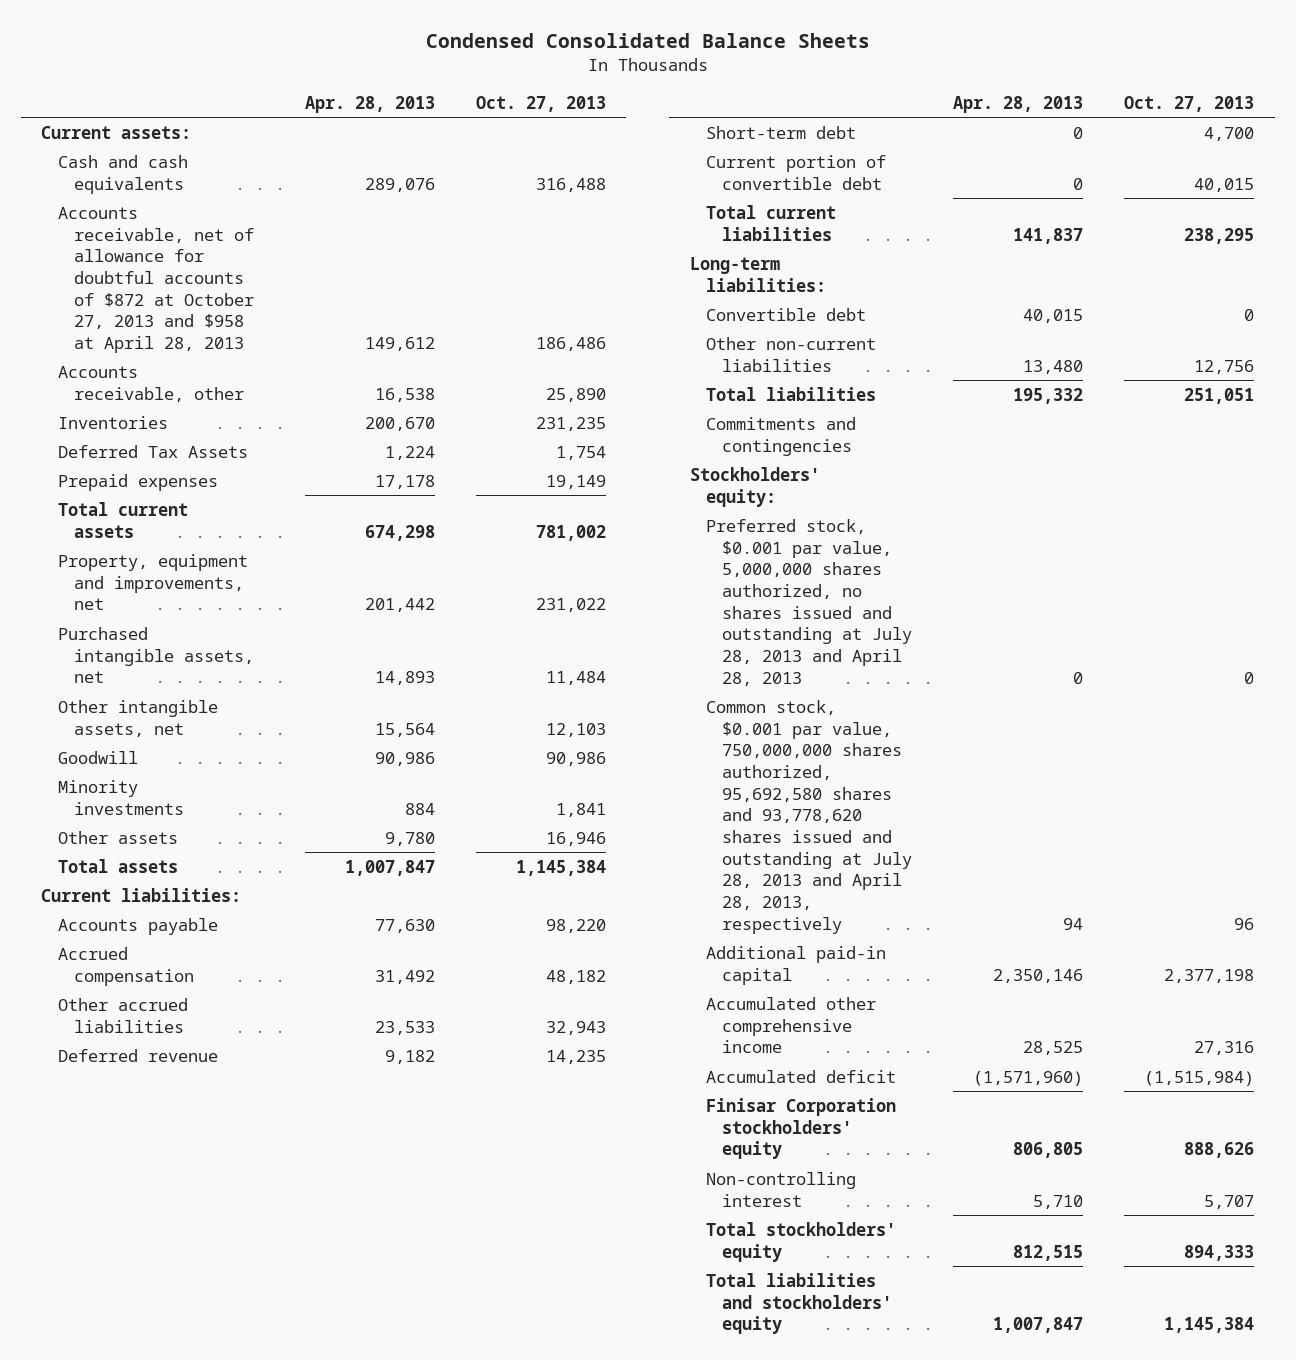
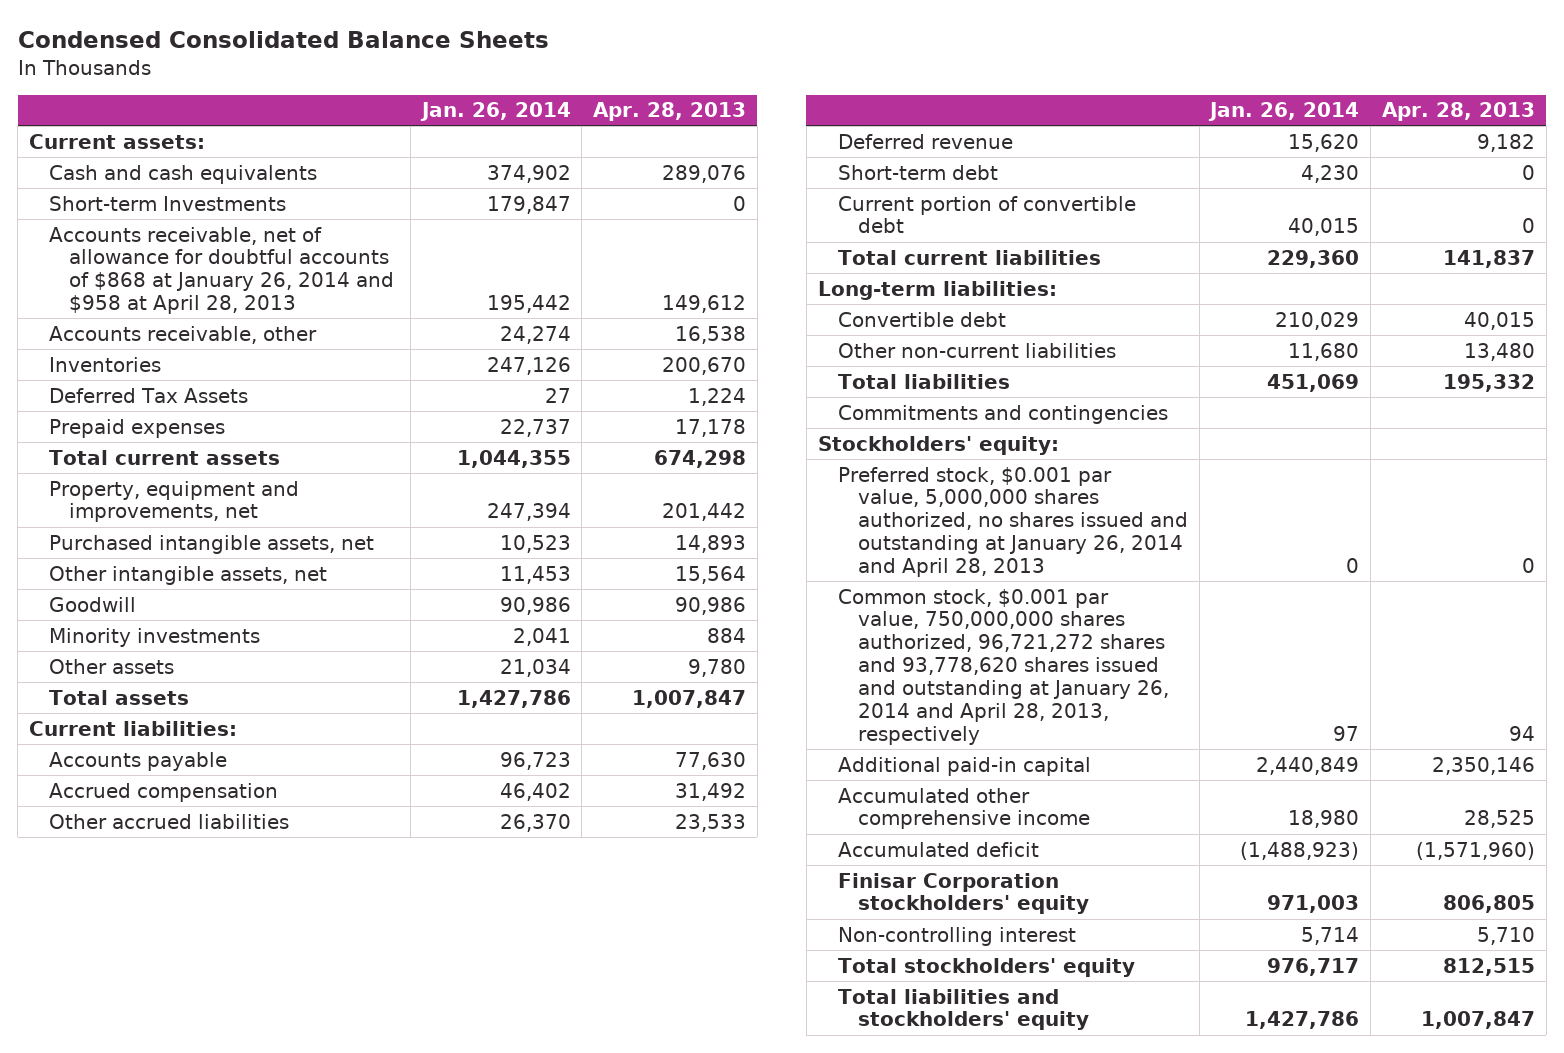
[475,95,606,112] Oct. 27, 2013 -> none
none -> [419,102,571,122] Jan. 26, 2014
none -> [49,195,287,211] Short-term Investments
[57,206,255,353] Accounts receivable, net of allowance for doubtful accounts of $872 at October 27, 2013 and $958 at April 28, 2013 -> [49,226,395,315] Accounts receivable, net of allowance for doubtful accounts of $868 at January 26, 2014 and $958 at April 28, 2013
[706,518,913,686] Preferred stock, $0.001 par value, 5,000,000 shares authorized, no shares issued and outstanding at July 28, 2013 and April 28, 2013 -> [837,466,1189,578] Preferred stock, $0.001 par value, 5,000,000 shares authorized, no shares issued and outstanding at January 26, 2014 and April 28, 2013
[706,699,913,934] Common stock, $0.001 par value, 750,000,000 shares authorized, 95,692,580 shares and 93,778,620 shares issued and outstanding at July 28, 2013 and April 28, 2013, respectively -> [837,588,1170,745] Common stock, $0.001 par value, 750,000,000 shares authorized, 96,721,272 shares and 93,778,620 shares issued and outstanding at January 26, 2014 and April 28, 2013, respectively

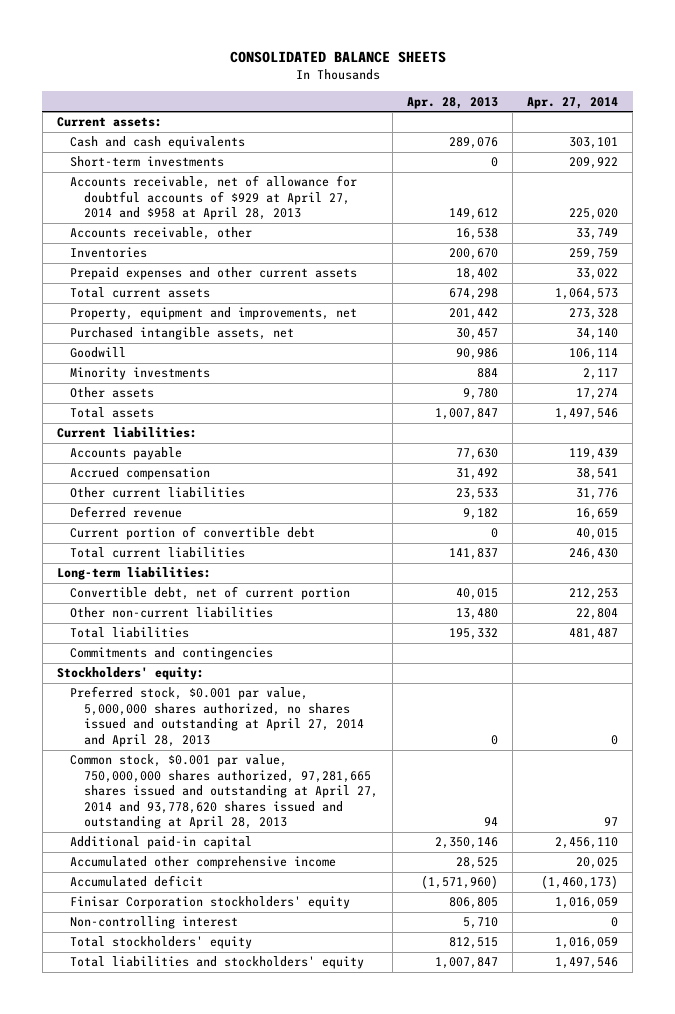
[17,31,549,49] Condensed Consolidated Balance Sheets -> [229,50,446,63] CONSOLIDATED BALANCE SHEETS
[419,102,571,122] Jan. 26, 2014 -> none
none -> [527,96,619,109] Apr. 27, 2014
[49,195,287,211] Short-term Investments -> [70,156,225,168] Short-term investments
[49,226,395,315] Accounts receivable, net of allowance for doubtful accounts of $868 at January 26, 2014 and $958 at April 28, 2013 -> [70,175,358,221] Accounts receivable, net of allowance for doubtful accounts of $929 at April 27, 2014 and $958 at April 28, 2013
[49,387,249,403] Deferred Tax Assets -> none
[49,418,226,438] Prepaid expenses -> [70,267,358,281] Prepaid expenses and other current assets
[675,418,747,437] 17,178 -> [456,268,499,281] 18,402
[49,565,328,585] Other intangible assets, net -> none
[675,534,747,553] 14,893 -> [456,328,499,341] 30,457
[49,813,290,829] Other accrued liabilities -> [70,487,246,499] Other current liabilities
[837,164,998,180] Short-term debt -> none
[837,311,1006,327] Convertible debt -> [70,586,351,601] Convertible debt, net of current portion
[837,466,1189,578] Preferred stock, $0.001 par value, 5,000,000 shares authorized, no shares issued and outstanding at January 26, 2014 and April 28, 2013 -> [70,686,365,747] Preferred stock, $0.001 par value, 5,000,000 shares authorized, no shares issued and outstanding at April 27, 2014 and April 28, 2013
[837,588,1170,745] Common stock, $0.001 par value, 750,000,000 shares authorized, 96,721,272 shares and 93,778,620 shares issued and outstanding at January 26, 2014 and April 28, 2013, respectively -> [70,754,379,830] Common stock, $0.001 par value, 750,000,000 shares authorized, 97,281,665 shares issued and outstanding at April 27, 2014 and 93,778,620 shares issued and outstanding at April 28, 2013

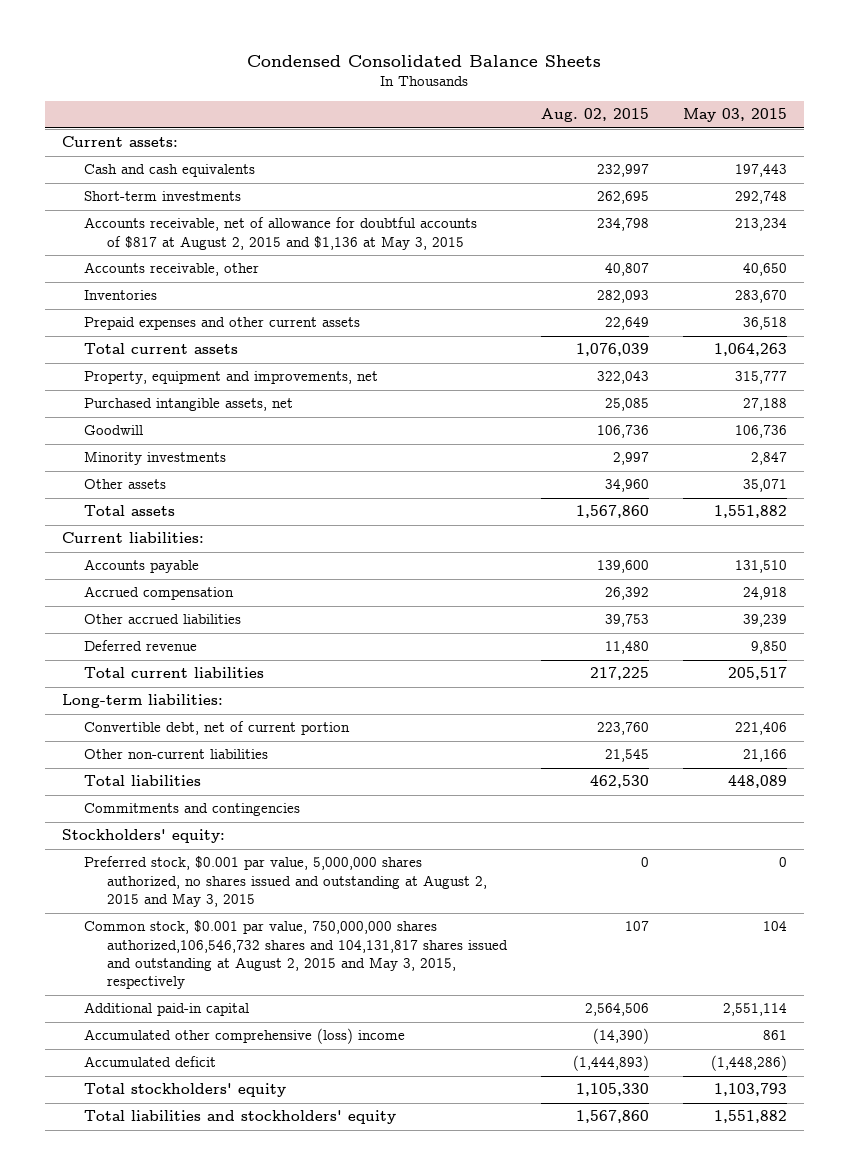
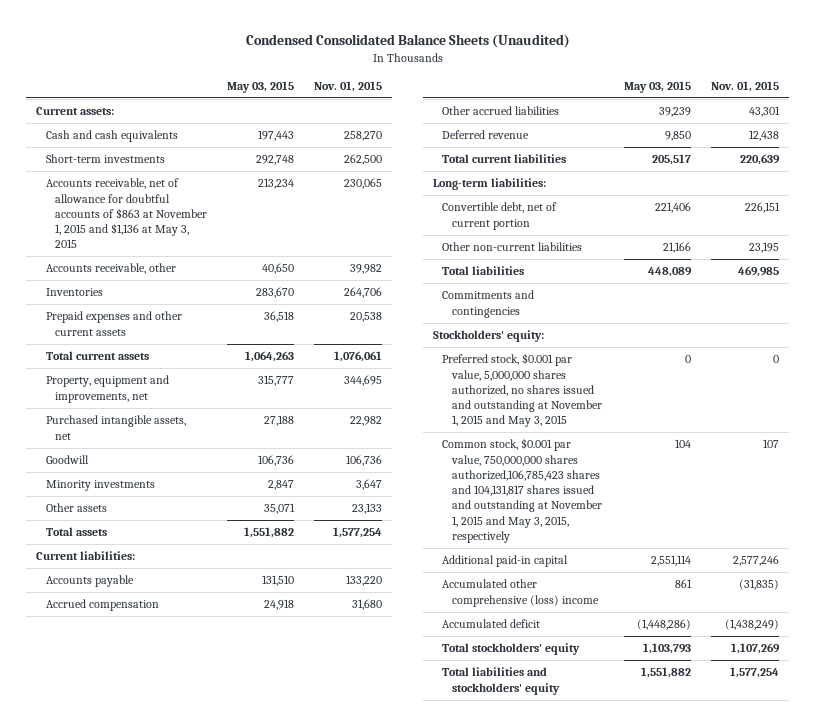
[247,54,602,67] Condensed Consolidated Balance Sheets -> [245,34,570,49] Condensed Consolidated Balance Sheets (Unaudited)
[541,108,650,123] Aug. 02, 2015 -> none
none -> [314,80,383,92] Nov. 01, 2015
[84,217,478,250] Accounts receivable, net of allowance for doubtful accounts of $817 at August 2, 2015 and $1,136 at May 3, 2015 -> [45,178,208,249] Accounts receivable, net of allowance for doubtful accounts of $863 at November 1, 2015 and $1,136 at May 3, 2015
[84,856,488,908] Preferred stock, $0.001 par value, 5,000,000 shares authorized, no shares issued and outstanding at August 2, 2015 and May 3, 2015 -> [442,353,602,428] Preferred stock, $0.001 par value, 5,000,000 shares authorized, no shares issued and outstanding at November 1, 2015 and May 3, 2015
[84,920,509,990] Common stock, $0.001 par value, 750,000,000 shares authorized,106,546,732 shares and 104,131,817 shares issued and outstanding at August 2, 2015 and May 3, 2015, respectively -> [442,438,602,544] Common stock, $0.001 par value, 750,000,000 shares authorized,106,785,423 shares and 104,131,817 shares issued and outstanding at November 1, 2015 and May 3, 2015, respectively

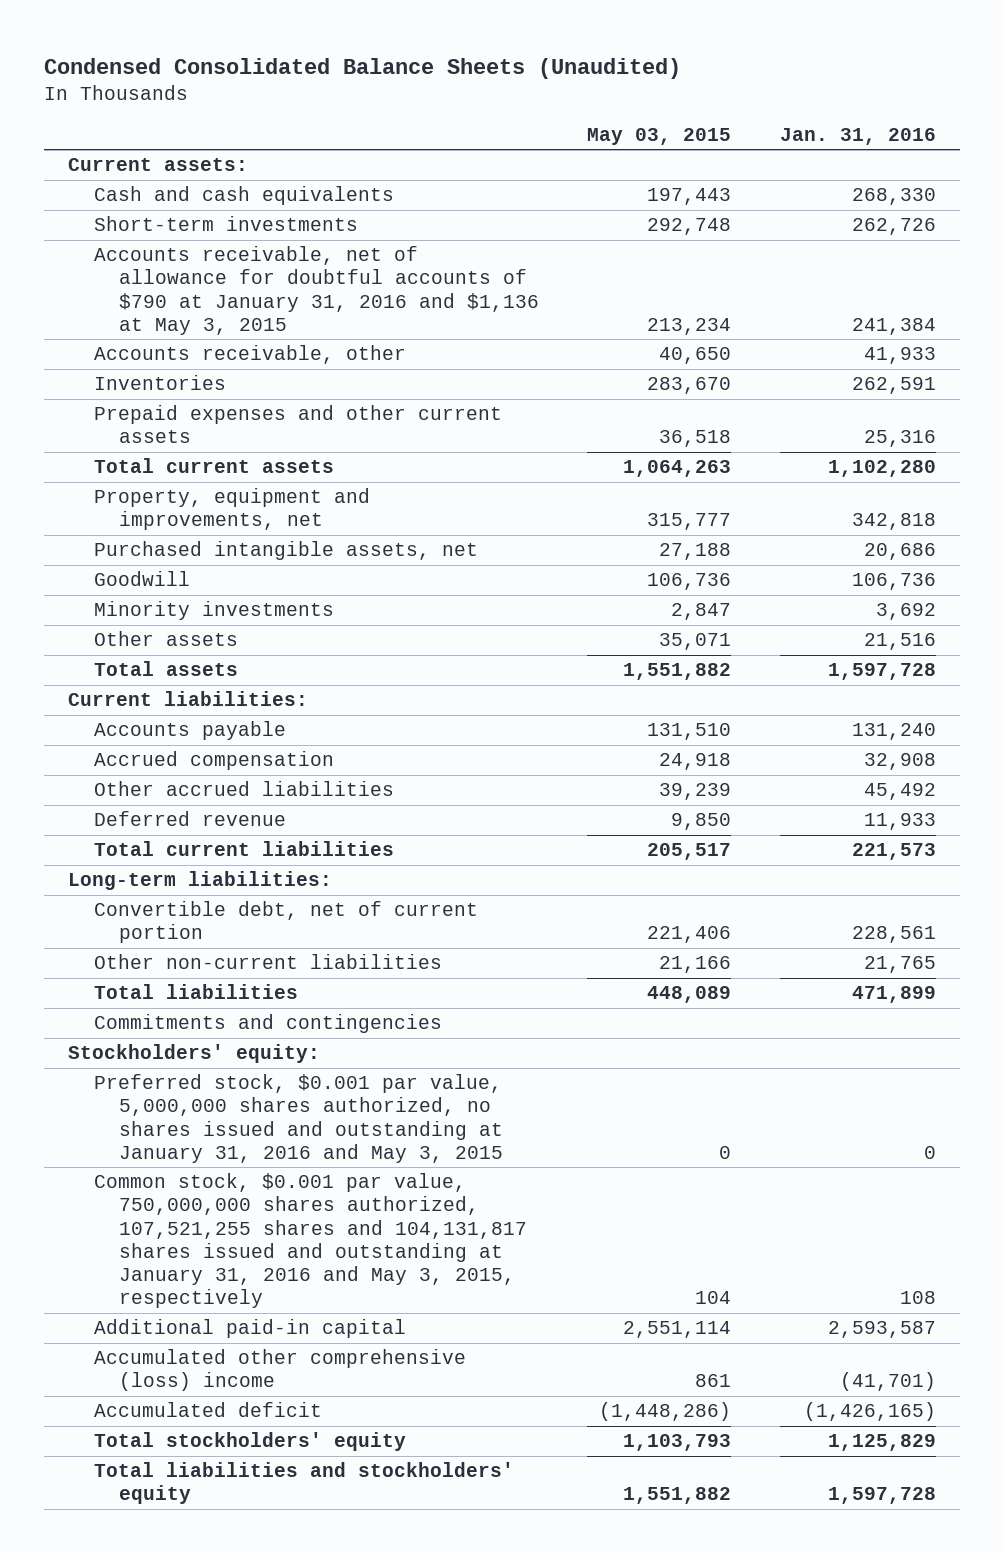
[314,80,383,92] Nov. 01, 2015 -> none
none -> [779,127,936,145] Jan. 31, 2016
[45,178,208,249] Accounts receivable, net of allowance for doubtful accounts of $863 at November 1, 2015 and $1,136 at May 3, 2015 -> [93,246,540,335] Accounts receivable, net of allowance for doubtful accounts of $790 at January 31, 2016 and $1,136 at May 3, 2015
[442,353,602,428] Preferred stock, $0.001 par value, 5,000,000 shares authorized, no shares issued and outstanding at November 1, 2015 and May 3, 2015 -> [93,1074,504,1163] Preferred stock, $0.001 par value, 5,000,000 shares authorized, no shares issued and outstanding at January 31, 2016 and May 3, 2015
[442,438,602,544] Common stock, $0.001 par value, 750,000,000 shares authorized,106,785,423 shares and 104,131,817 shares issued and outstanding at November 1, 2015 and May 3, 2015, respectively -> [93,1173,528,1309] Common stock, $0.001 par value, 750,000,000 shares authorized, 107,521,255 shares and 104,131,817 shares issued and outstanding at January 31, 2016 and May 3, 2015, respectively

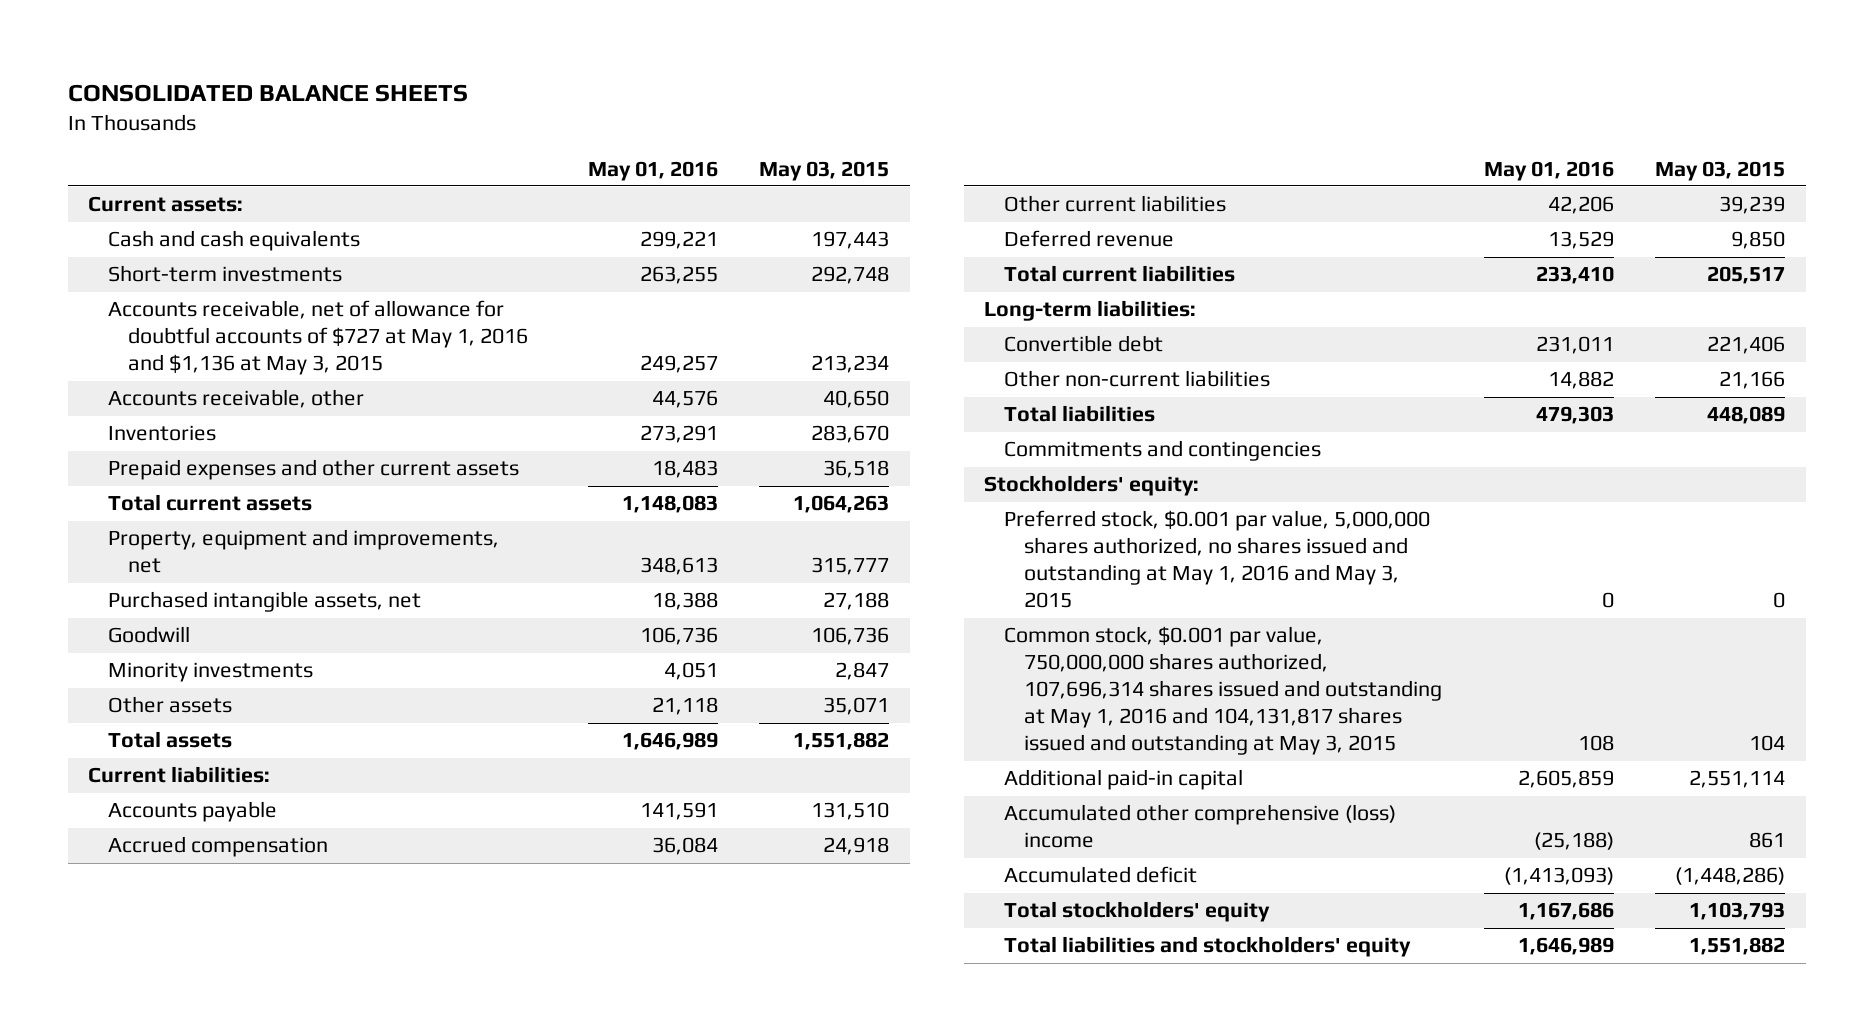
[44,58,682,80] Condensed Consolidated Balance Sheets (Unaudited) -> [67,83,468,102] CONSOLIDATED BALANCE SHEETS
[779,127,936,145] Jan. 31, 2016 -> none
none -> [587,160,718,181] May 01, 2016
[93,246,540,335] Accounts receivable, net of allowance for doubtful accounts of $790 at January 31, 2016 and $1,136 at May 3, 2015 -> [108,300,529,376] Accounts receivable, net of allowance for doubtful accounts of $727 at May 1, 2016 and $1,136 at May 3, 2015
[93,781,394,797] Other accrued liabilities -> [1004,195,1227,213] Other current liabilities
[93,901,478,944] Convertible debt, net of current portion -> [1004,335,1164,353] Convertible debt
[93,1074,504,1163] Preferred stock, $0.001 par value, 5,000,000 shares authorized, no shares issued and outstanding at January 31, 2016 and May 3, 2015 -> [1004,510,1431,609] Preferred stock, $0.001 par value, 5,000,000 shares authorized, no shares issued and outstanding at May 1, 2016 and May 3, 2015
[93,1173,528,1309] Common stock, $0.001 par value, 750,000,000 shares authorized, 107,521,255 shares and 104,131,817 shares issued and outstanding at January 31, 2016 and May 3, 2015, respectively -> [1004,626,1443,756] Common stock, $0.001 par value, 750,000,000 shares authorized, 107,696,314 shares issued and outstanding at May 1, 2016 and 104,131,817 shares issued and outstanding at May 3, 2015

